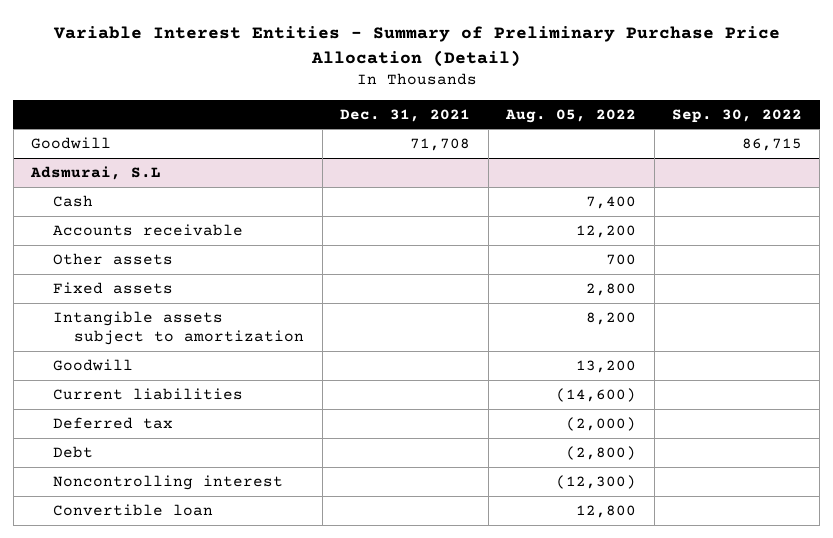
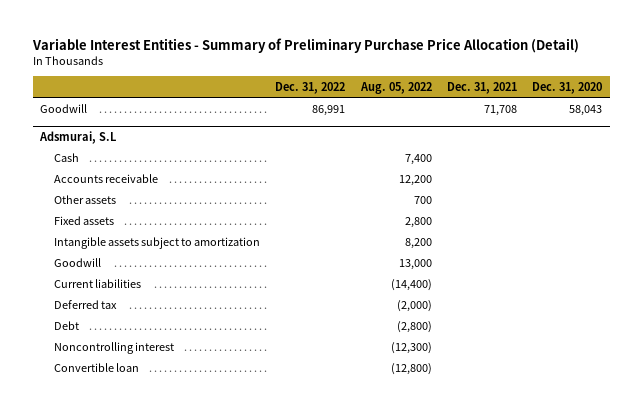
[672,108,803,123] Sep. 30, 2022 -> none
none -> [275,81,346,94] Dec. 31, 2022
none -> [532,81,603,94] Dec. 31, 2020
[576,359,637,373] 13,200 -> [398,258,432,270] 13,000
[556,387,637,402] (14,600) -> [390,278,432,291] (14,400)
[576,504,637,518] 12,800 -> [390,362,432,375] (12,800)

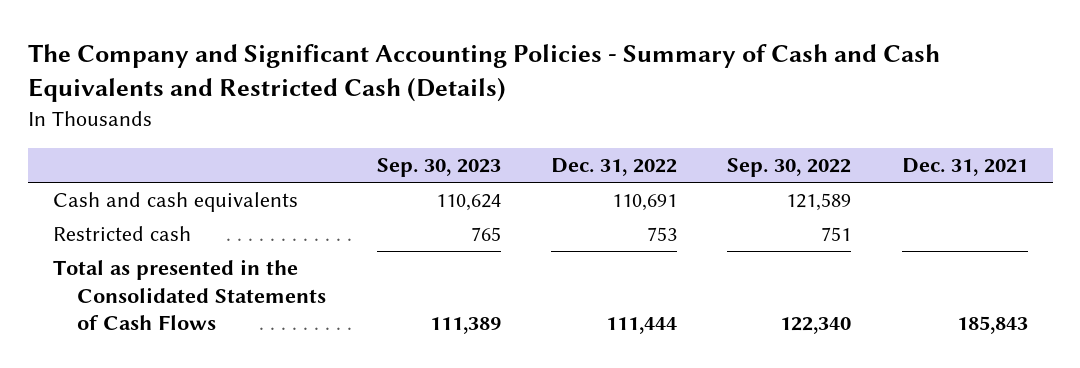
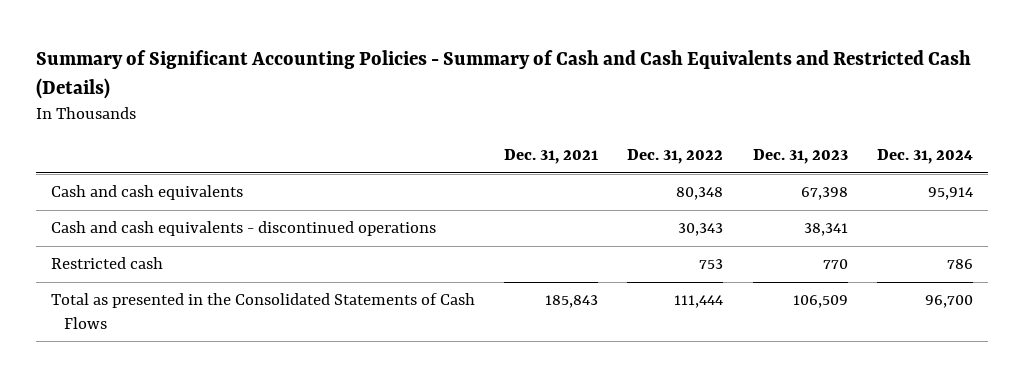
[27,43,940,103] The Company and Significant Accounting Policies - Summary of Cash and Cash Equivalents and Restricted Cash (Details) -> [36,49,972,99] Summary of Significant Accounting Policies - Summary of Cash and Cash Equivalents and Restricted Cash (Details)
[376,158,501,178] Sep. 30, 2023 -> none
[727,158,852,178] Sep. 30, 2022 -> none
none -> [752,149,848,165] Dec. 31, 2023
none -> [877,149,974,165] Dec. 31, 2024
[612,194,678,212] 110,691 -> [676,187,724,201] 80,348
none -> [50,221,436,237] Cash and cash equivalents - discontinued operations

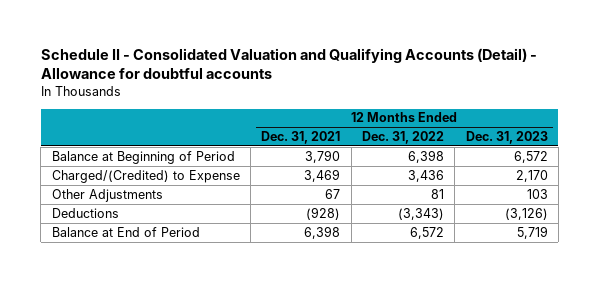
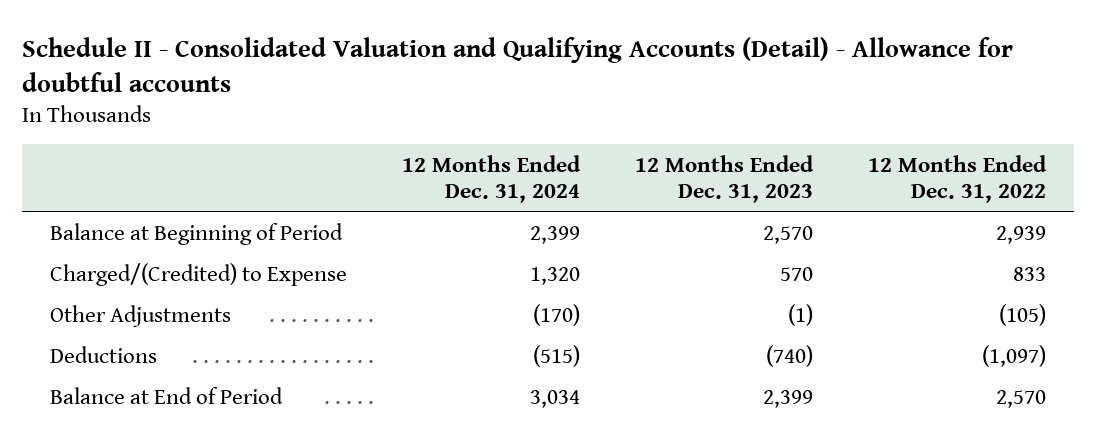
[261,131,341,145] Dec. 31, 2021 -> none
none -> [401,154,581,204] 12 Months Ended Dec. 31, 2024
[407,149,444,163] 6,398 -> [996,226,1047,245] 2,939
[513,150,548,163] 6,572 -> [763,226,814,245] 2,570
[407,169,444,182] 3,436 -> [1013,267,1047,282] 833
[515,169,548,182] 2,170 -> [780,267,814,282] 570
[430,188,444,199] 81 -> [999,304,1047,327] (105)
[526,188,548,199] 103 -> [788,304,814,327] (1)
[397,207,444,220] (3,343) -> [982,345,1047,368] (1,097)
[504,207,548,220] (3,126) -> [766,345,814,368] (740)
[409,226,444,239] 6,572 -> [996,390,1047,409] 2,570
[516,225,548,239] 5,719 -> [763,390,814,409] 2,399

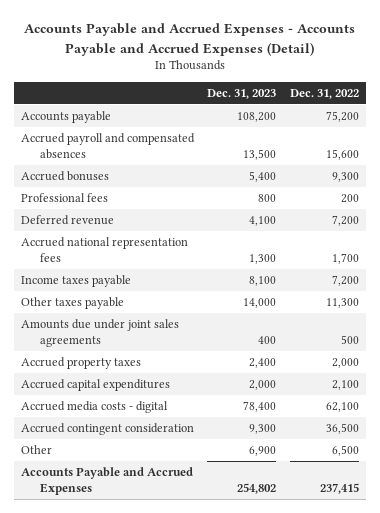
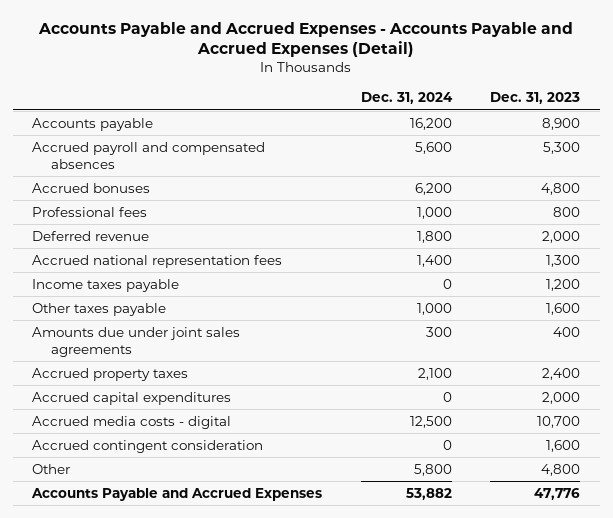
[289,88,359,99] Dec. 31, 2022 -> none
none -> [360,92,453,105] Dec. 31, 2024
[237,112,277,123] 108,200 -> [542,117,581,130] 8,900
[243,149,277,161] 13,500 -> [543,141,581,154] 5,300
[249,171,277,183] 5,400 -> [541,182,581,195] 4,800
[249,216,277,227] 4,100 -> [542,230,581,243] 2,000
[249,276,277,287] 8,100 -> [546,278,581,291] 1,200
[243,298,277,309] 14,000 -> [546,302,581,315] 1,600
[243,401,277,413] 78,400 -> [537,415,581,428] 10,700
[249,424,277,435] 9,300 -> [546,439,581,452] 1,600
[249,446,277,457] 6,900 -> [541,463,581,476] 4,800
[237,483,277,495] 254,802 -> [534,487,581,500] 47,776

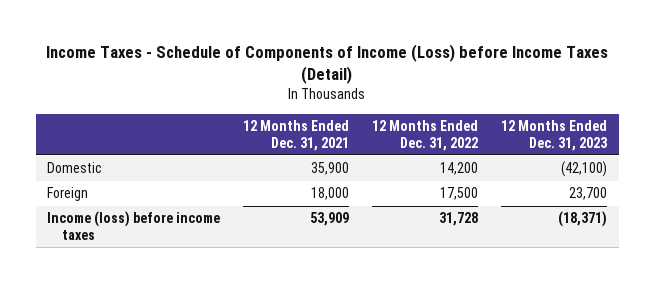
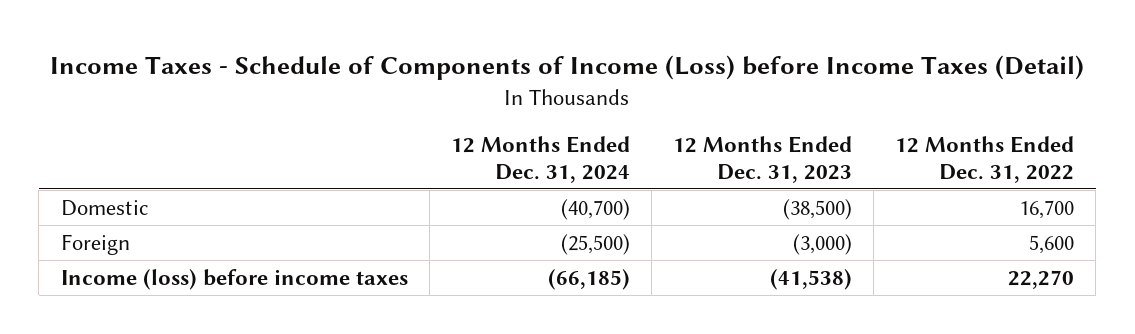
[243,119,350,151] 12 Months Ended Dec. 31, 2021 -> none
none -> [450,135,630,183] 12 Months Ended Dec. 31, 2024
[440,162,479,176] 14,200 -> [1019,199,1075,219] 16,700
[561,161,608,178] (42,100) -> [782,198,852,220] (38,500)
[440,187,479,201] 17,500 -> [1029,234,1075,254] 5,600
[569,187,608,201] 23,700 -> [792,233,852,255] (3,000)
[439,212,479,227] 31,728 -> [1008,269,1075,289] 22,270
[558,211,608,228] (18,371) -> [769,268,852,290] (41,538)

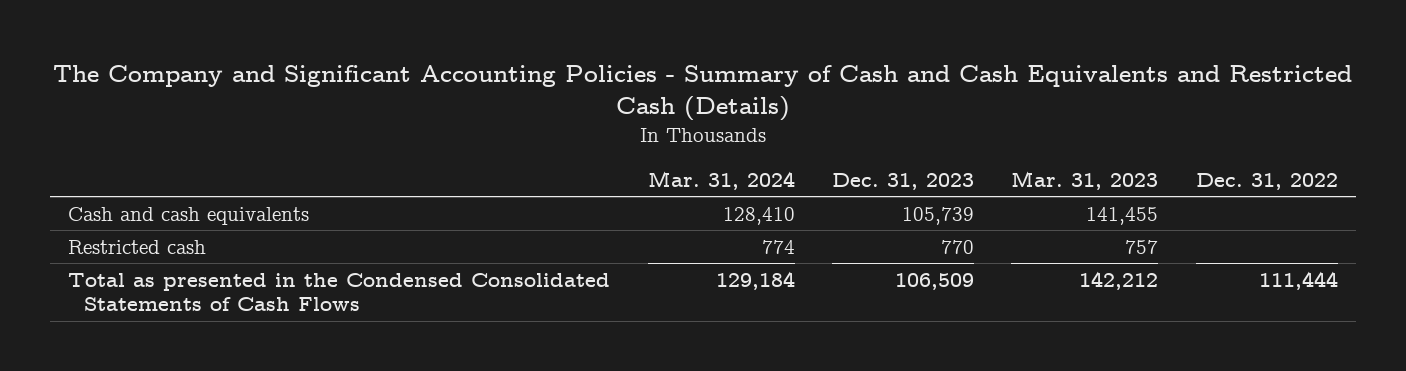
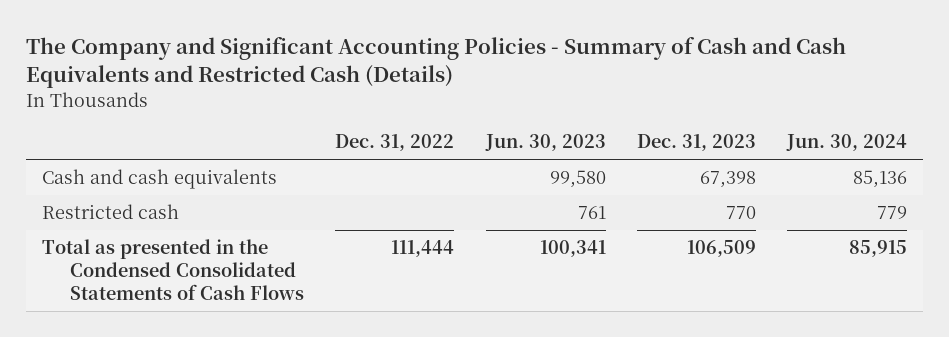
[647,170,795,190] Mar. 31, 2024 -> none
[1011,170,1159,190] Mar. 31, 2023 -> none
none -> [484,134,606,152] Jun. 30, 2023
none -> [786,134,908,152] Jun. 30, 2024
[902,206,975,225] 105,739 -> [700,170,757,188] 67,398

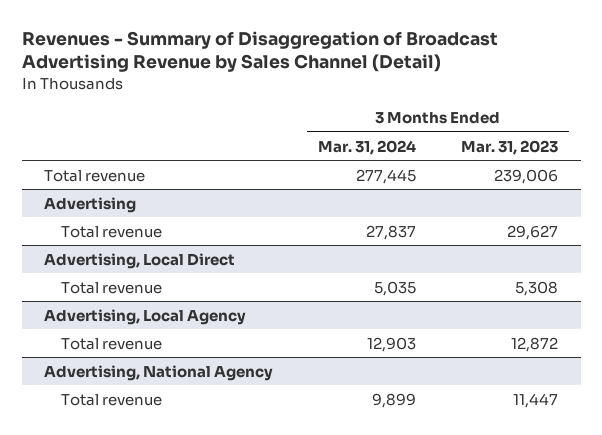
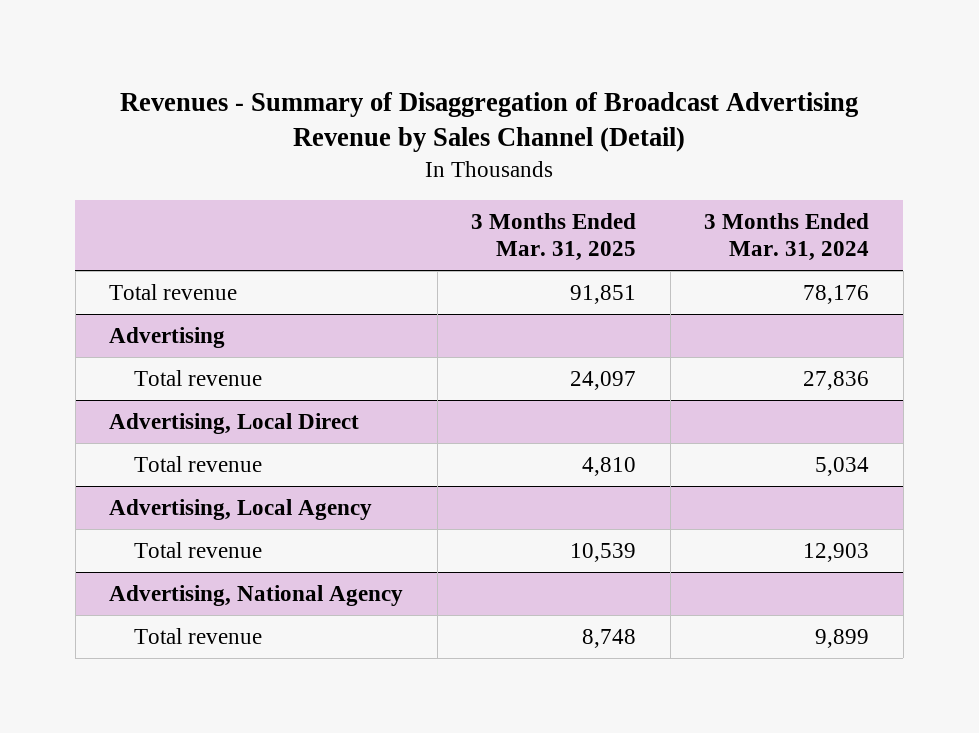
[461,139,559,155] Mar. 31, 2023 -> none
none -> [471,212,637,262] 3 Months Ended Mar. 31, 2025
[356,168,417,184] 277,445 -> [803,284,870,304] 78,176
[366,224,417,240] 27,837 -> [803,370,870,390] 27,836
[374,280,417,296] 5,035 -> [815,456,870,476] 5,034

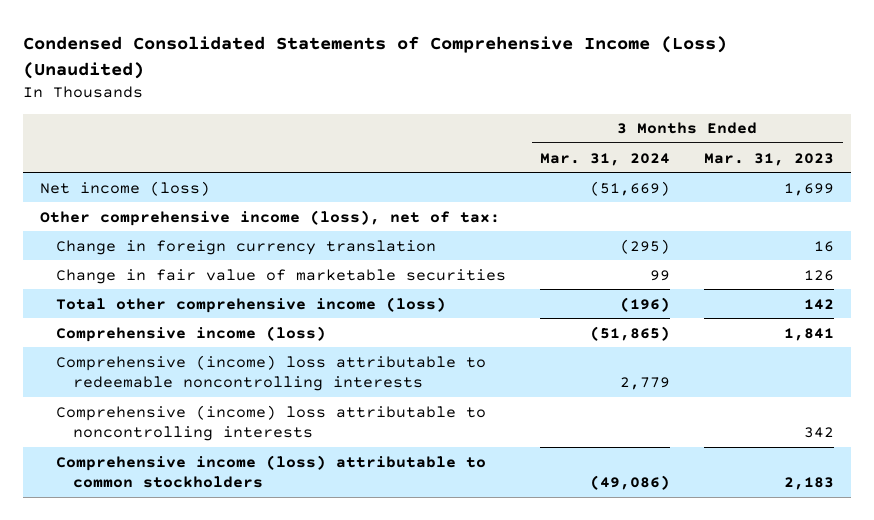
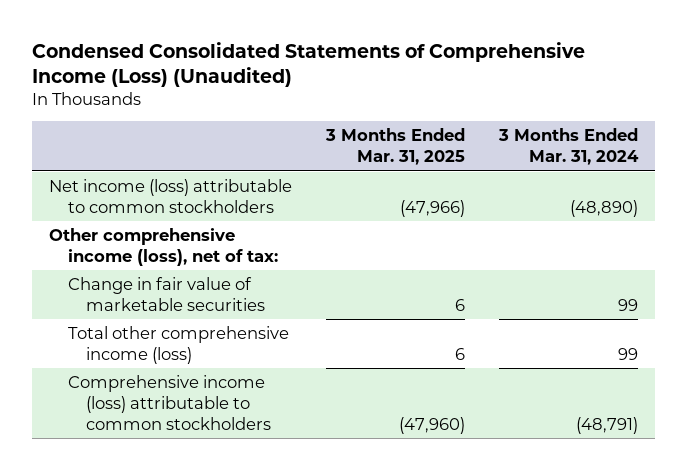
[704,152,835,166] Mar. 31, 2023 -> none
none -> [325,128,466,166] 3 Months Ended Mar. 31, 2025
[39,180,210,196] Net income (loss) -> [49,178,293,213] Net income (loss) attributable to common stockholders
[590,180,671,196] (51,669) -> [570,199,639,217] (48,890)
[56,239,437,255] Change in foreign currency translation -> none
[56,325,327,342] Comprehensive income (loss) -> none
[56,354,487,391] Comprehensive (income) loss attributable to redeemable noncontrolling interests -> none
[56,404,487,441] Comprehensive (income) loss attributable to noncontrolling interests -> none
[620,296,671,312] (196) -> [618,347,639,360] 99
[590,474,671,490] (49,086) -> [576,416,639,434] (48,791)

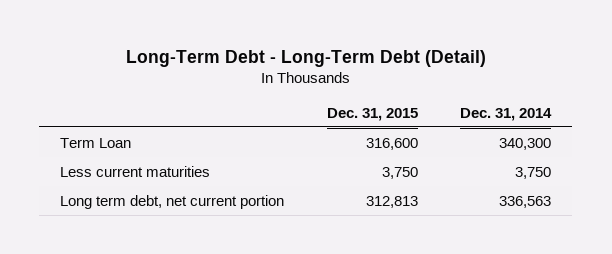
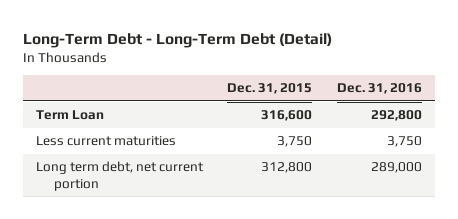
[460,107,553,121] Dec. 31, 2014 -> none
none -> [337,83,423,95] Dec. 31, 2016
[365,195,418,208] 312,813 -> [261,162,313,174] 312,800

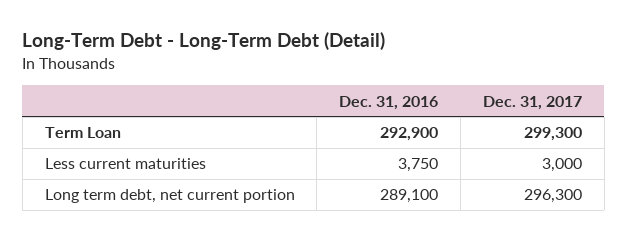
[227,83,313,95] Dec. 31, 2015 -> none
none -> [482,95,582,110] Dec. 31, 2017
[371,110,423,122] 292,800 -> [380,127,439,142] 292,900
[371,162,423,174] 289,000 -> [380,189,439,204] 289,100

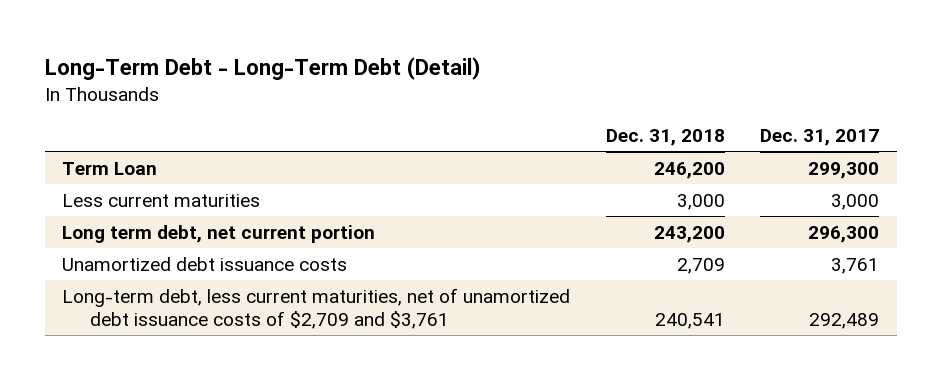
[339,95,439,110] Dec. 31, 2016 -> none
none -> [605,129,725,147] Dec. 31, 2018
none -> [62,256,348,271] Unamortized debt issuance costs
none -> [62,287,571,329] Long-term debt, less current maturities, net of unamortized debt issuance costs of $2,709 and $3,761

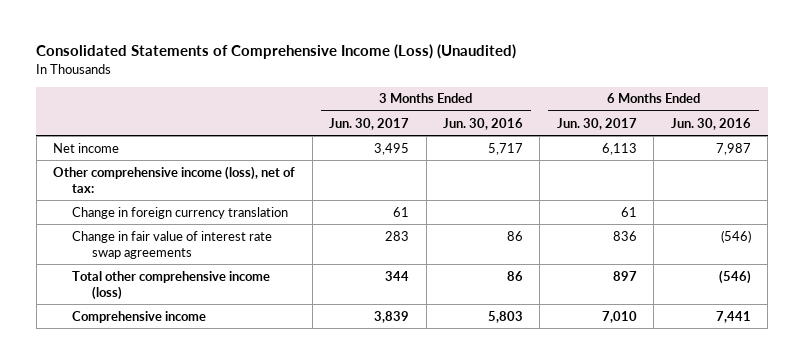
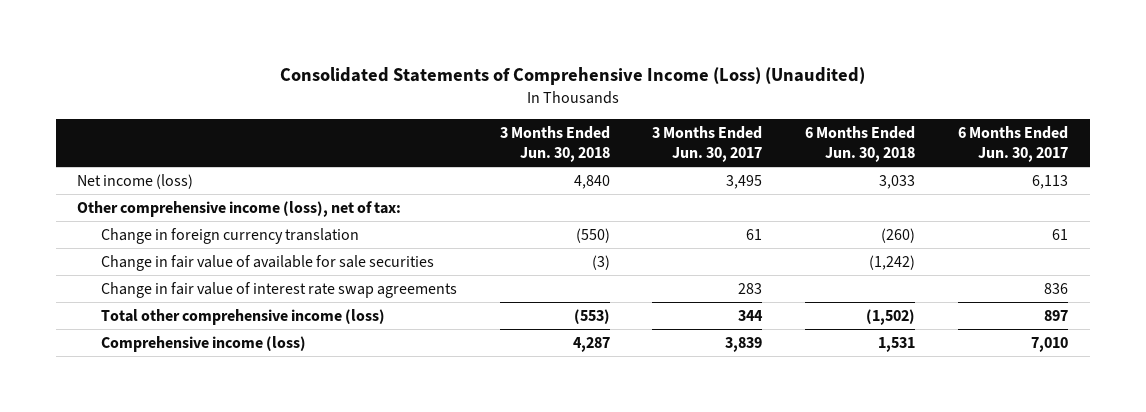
[443,117,524,130] Jun. 30, 2016 -> none
[670,117,751,130] Jun. 30, 2016 -> none
none -> [499,125,610,163] 3 Months Ended Jun. 30, 2018
none -> [805,125,916,163] 6 Months Ended Jun. 30, 2018
[53,142,120,153] Net income -> [77,174,194,190] Net income (loss)
none -> [100,255,434,272] Change in fair value of available for sale securities
[72,310,207,323] Comprehensive income -> [100,336,306,353] Comprehensive income (loss)

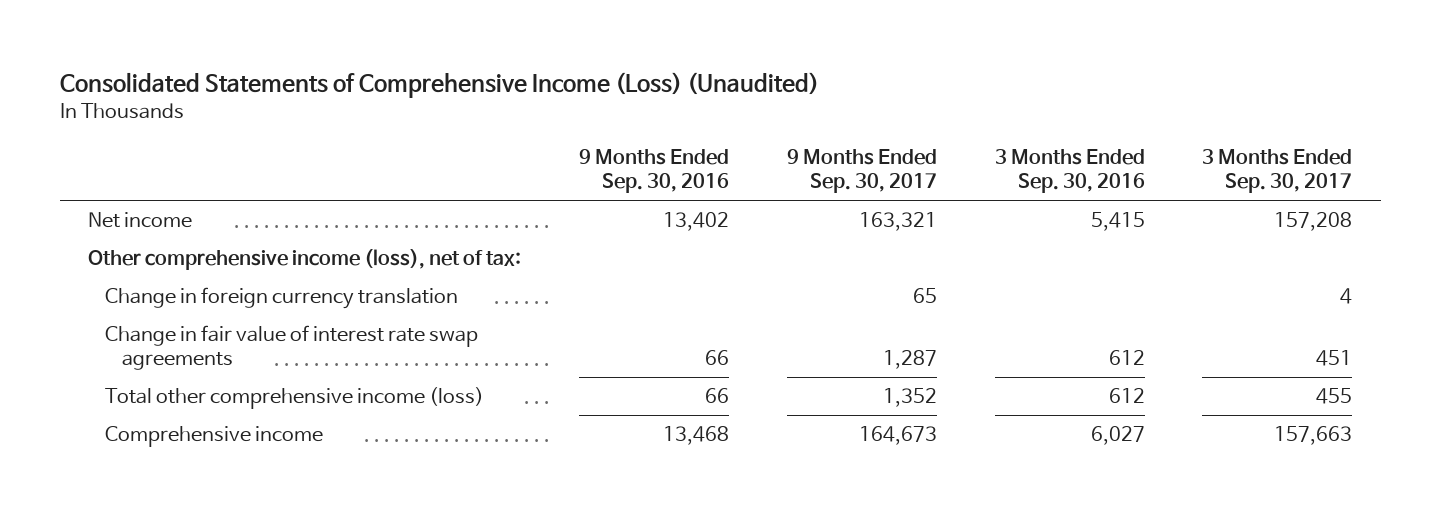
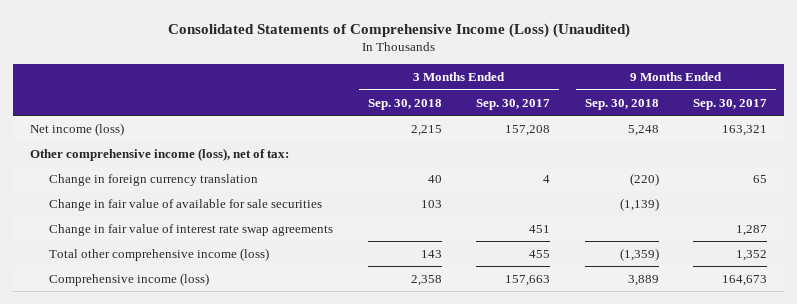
[579,149,730,194] 9 Months Ended Sep. 30, 2016 -> none
[994,149,1145,194] 3 Months Ended Sep. 30, 2016 -> none
none -> [367,98,442,110] Sep. 30, 2018
none -> [584,98,659,110] Sep. 30, 2018
[88,212,193,229] Net income -> [30,122,125,136] Net income (loss)
none -> [49,198,323,211] Change in fair value of available for sale securities
[105,426,324,448] Comprehensive income -> [49,272,210,286] Comprehensive income (loss)

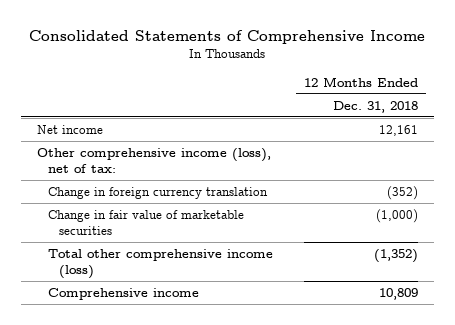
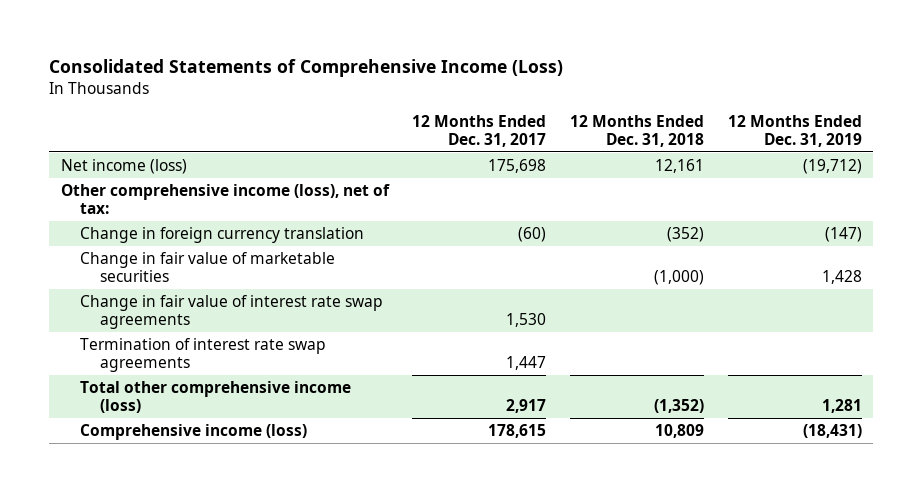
[29,29,426,44] Consolidated Statements of Comprehensive Income -> [49,58,564,77] Consolidated Statements of Comprehensive Income (Loss)
none -> [412,114,547,147] 12 Months Ended Dec. 31, 2017
none -> [727,114,862,147] 12 Months Ended Dec. 31, 2019
[36,124,103,134] Net income -> [60,158,187,174] Net income (loss)
none -> [80,294,384,330] Change in fair value of interest rate swap agreements
none -> [80,337,327,373] Termination of interest rate swap agreements
[47,287,199,300] Comprehensive income -> [80,423,308,440] Comprehensive income (loss)

